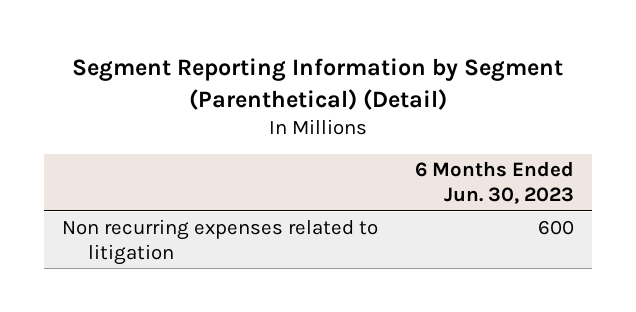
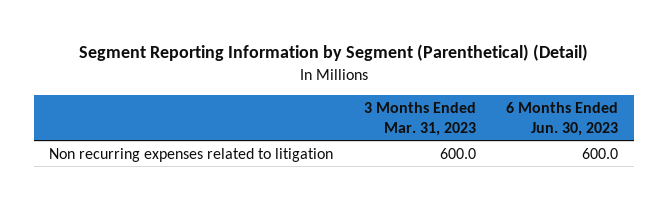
none -> [363,101,476,136] 3 Months Ended Mar. 31, 2023
[537,220,574,236] 600 -> [582,147,619,159] 600.0

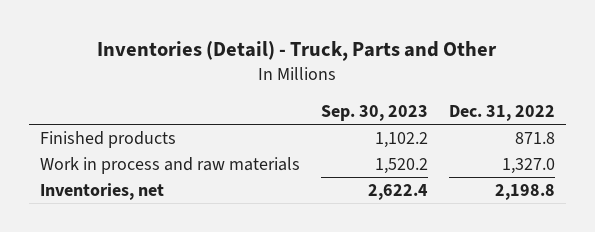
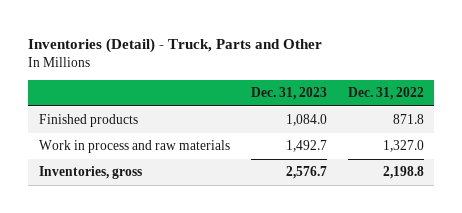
[320,105,428,122] Sep. 30, 2023 -> none
none -> [250,87,327,101] Dec. 31, 2023
[39,182,164,200] Inventories, net -> [38,166,142,180] Inventories, gross

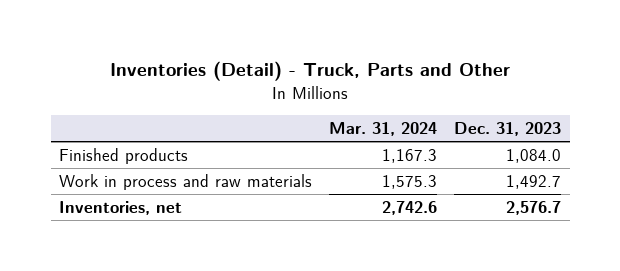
[347,87,424,101] Dec. 31, 2022 -> none
none -> [329,121,438,136] Mar. 31, 2024
[38,166,142,180] Inventories, gross -> [59,200,183,215] Inventories, net

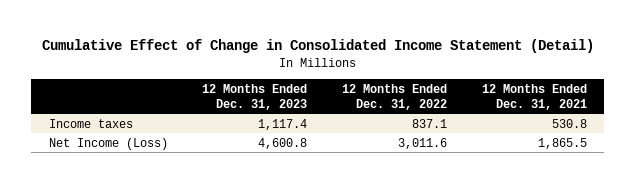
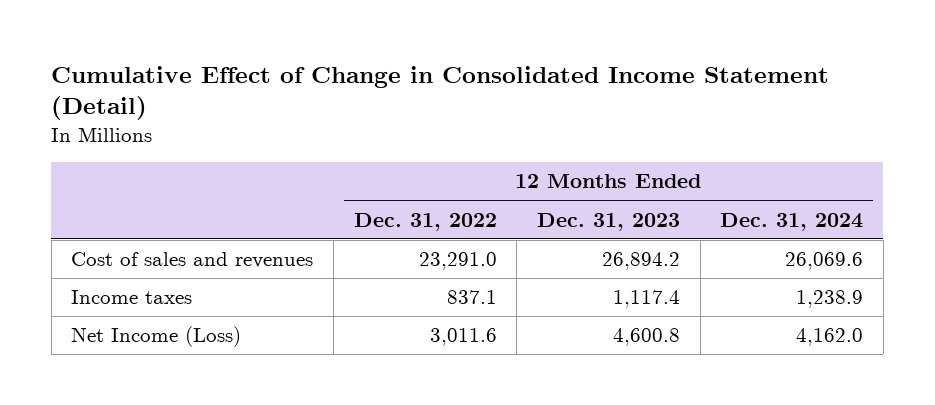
[481,83,587,110] 12 Months Ended Dec. 31, 2021 -> none
none -> [720,212,864,231] Dec. 31, 2024
none -> [71,252,314,269] Cost of sales and revenues

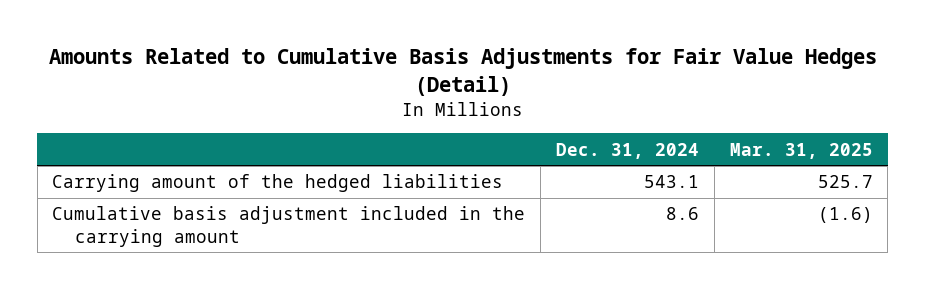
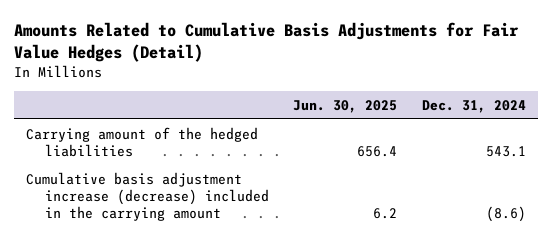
[729,142,873,159] Mar. 31, 2025 -> none
none -> [293,100,398,114] Jun. 30, 2025
[52,206,526,247] Cumulative basis adjustment included in the carrying amount -> [25,171,270,221] Cumulative basis adjustment increase (decrease) included in the carrying amount
[666,207,700,221] 8.6 -> [485,205,526,222] (8.6)

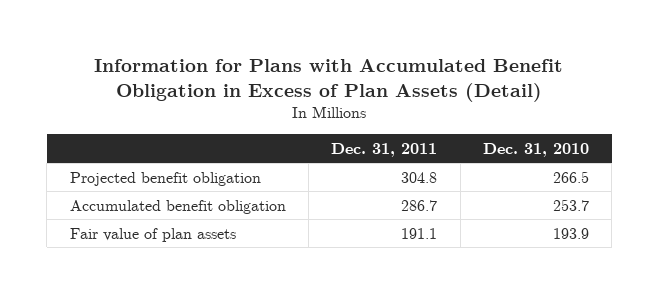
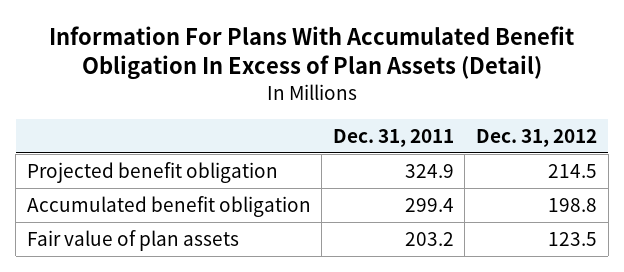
[94,58,564,102] Information for Plans with Accumulated Benefit Obligation in Excess of Plan Assets (Detail) -> [48,26,574,81] Information For Plans With Accumulated Benefit Obligation In Excess of Plan Assets (Detail)
[483,142,590,157] Dec. 31, 2010 -> none
none -> [476,128,598,147] Dec. 31, 2012
[401,171,438,183] 304.8 -> [404,163,454,178] 324.9
[401,199,438,211] 286.7 -> [404,197,454,212] 299.4
[401,227,438,239] 191.1 -> [404,231,454,246] 203.2

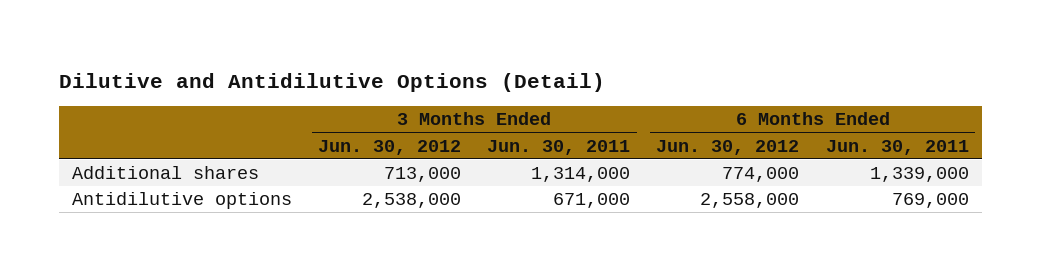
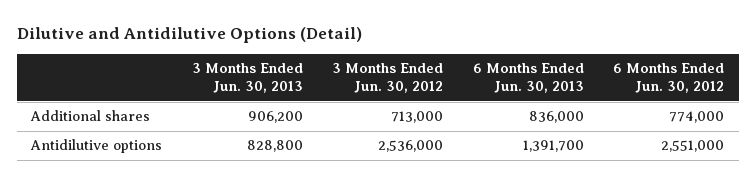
[487,139,631,155] Jun. 30, 2011 -> none
[825,139,969,155] Jun. 30, 2011 -> none
none -> [191,63,303,94] 3 Months Ended Jun. 30, 2013
none -> [472,63,584,94] 6 Months Ended Jun. 30, 2013
[362,193,462,209] 2,538,000 -> [378,140,444,153] 2,536,000
[700,193,800,209] 2,558,000 -> [661,140,725,153] 2,551,000

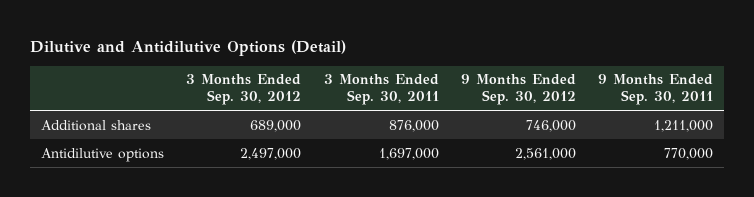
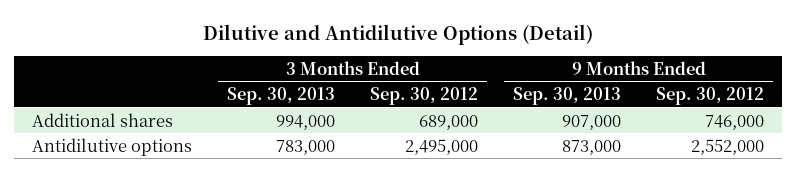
[323,74,439,106] 3 Months Ended Sep. 30, 2011 -> none
[598,74,714,106] 9 Months Ended Sep. 30, 2011 -> none
none -> [227,86,336,105] Sep. 30, 2013
none -> [513,86,622,105] Sep. 30, 2013
[240,147,302,160] 2,497,000 -> [405,138,479,155] 2,495,000
[514,147,576,160] 2,561,000 -> [691,138,765,155] 2,552,000

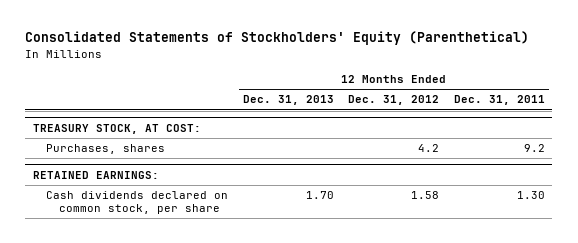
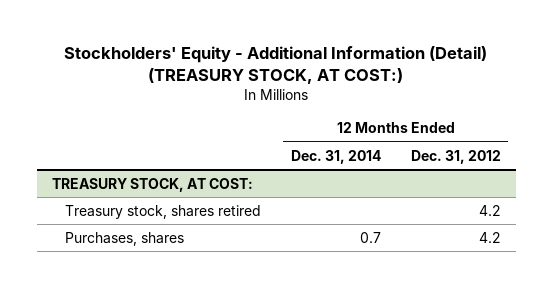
[25,31,530,46] Consolidated Statements of Stockholders' Equity (Parenthetical) -> [64,45,488,85] Stockholders' Equity - Additional Information (Detail) (TREASURY STOCK, AT COST:)
[242,95,334,106] Dec. 31, 2013 -> none
[453,95,545,106] Dec. 31, 2011 -> none
none -> [290,149,381,164] Dec. 31, 2014
none -> [64,204,261,219] Treasury stock, shares retired
[32,170,159,179] RETAINED EARNINGS: -> none
[45,191,228,215] Cash dividends declared on common stock, per share -> none

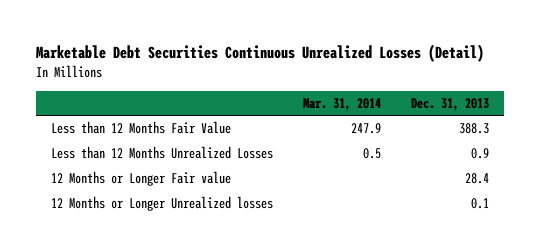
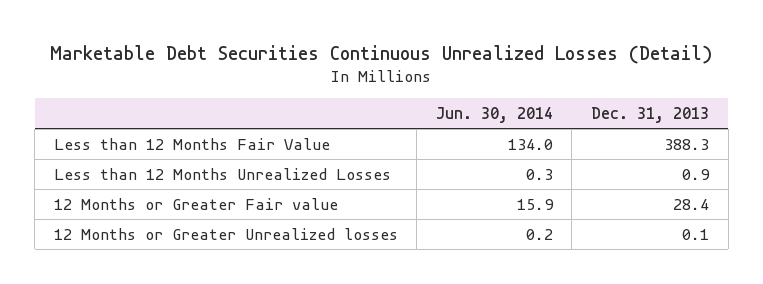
[303,98,382,112] Mar. 31, 2014 -> none
none -> [435,106,553,123] Jun. 30, 2014
[50,171,231,187] 12 Months or Longer Fair value -> [53,197,338,210] 12 Months or Greater Fair value
[50,196,273,212] 12 Months or Longer Unrealized losses -> [53,227,398,240] 12 Months or Greater Unrealized losses

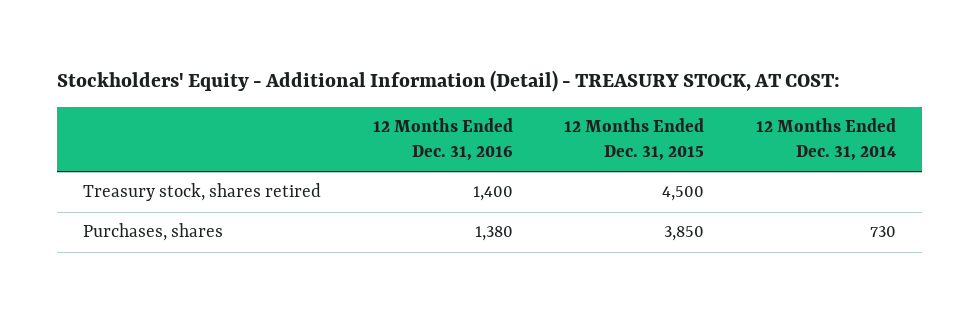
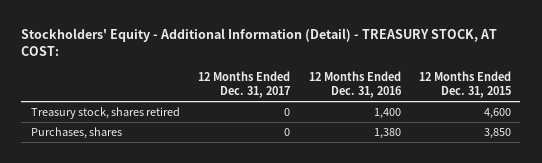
[756,118,897,161] 12 Months Ended Dec. 31, 2014 -> none
none -> [198,70,291,98] 12 Months Ended Dec. 31, 2017
[662,186,705,202] 4,500 -> [483,108,511,120] 4,600

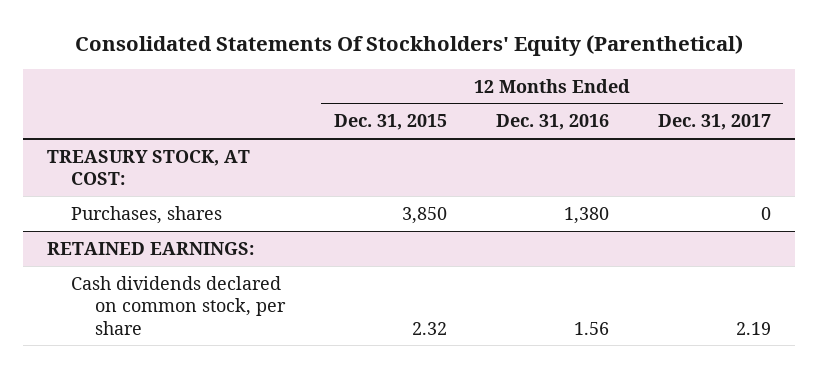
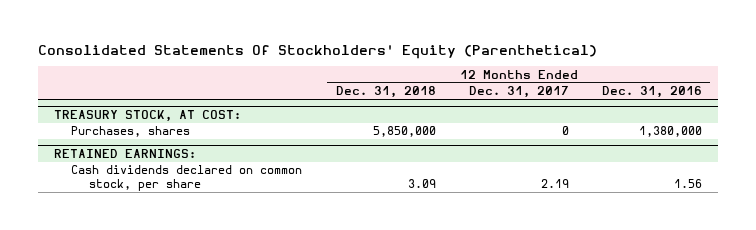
[333,114,447,131] Dec. 31, 2015 -> none
none -> [335,86,436,99] Dec. 31, 2018
[563,206,609,224] 1,380 -> [638,126,702,138] 1,380,000

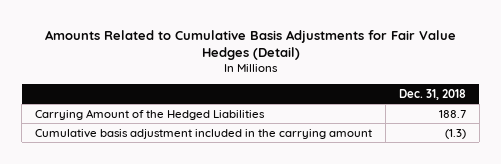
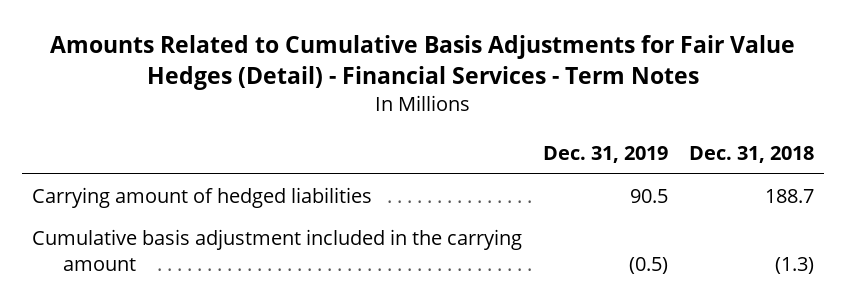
[44,29,456,61] Amounts Related to Cumulative Basis Adjustments for Fair Value Hedges (Detail) -> [49,34,795,91] Amounts Related to Cumulative Basis Adjustments for Fair Value Hedges (Detail) - Financial Services - Term Notes
none -> [542,145,668,163] Dec. 31, 2019
[35,108,266,120] Carrying Amount of the Hedged Liabilities -> [32,187,373,209] Carrying amount of hedged liabilities

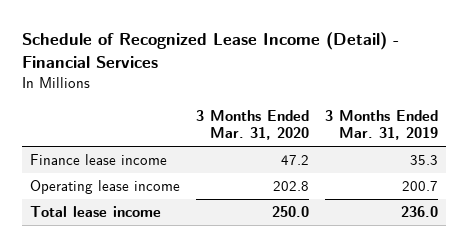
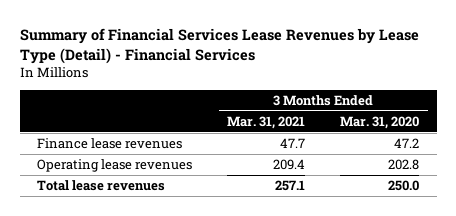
[21,31,399,68] Schedule of Recognized Lease Income (Detail) - Financial Services -> [19,27,419,64] Summary of Financial Services Lease Revenues by Lease Type (Detail) - Financial Services
[324,109,438,141] 3 Months Ended Mar. 31, 2019 -> none
none -> [227,115,306,129] Mar. 31, 2021
[29,154,167,166] Finance lease income -> [37,138,183,150] Finance lease revenues
[29,180,180,195] Operating lease income -> [37,159,193,173] Operating lease revenues
[29,206,161,218] Total lease income -> [37,180,166,192] Total lease revenues

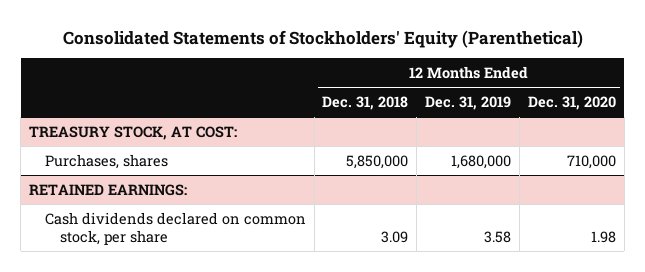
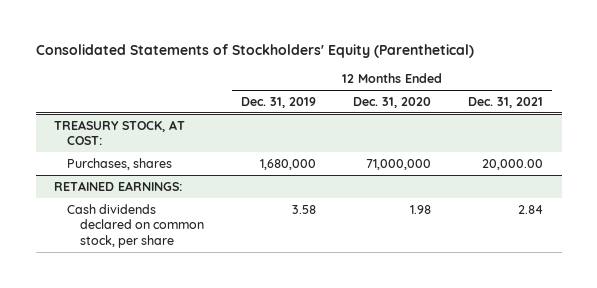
[322,95,409,110] Dec. 31, 2018 -> none
none -> [468,96,544,108] Dec. 31, 2021
[567,154,617,169] 710,000 -> [366,158,432,170] 71,000,000

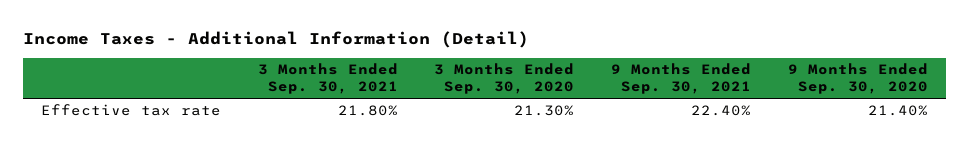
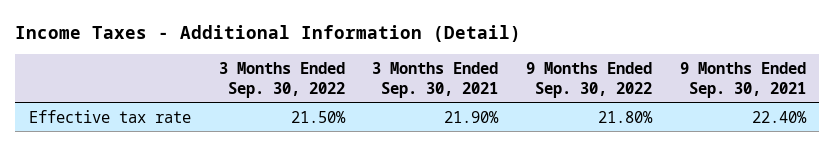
[434,62,575,95] 3 Months Ended Sep. 30, 2020 -> none
[787,62,928,95] 9 Months Ended Sep. 30, 2020 -> none
none -> [218,61,345,98] 3 Months Ended Sep. 30, 2022
none -> [525,61,652,98] 9 Months Ended Sep. 30, 2022
[337,105,398,117] 21.80% -> [444,110,500,123] 21.90%

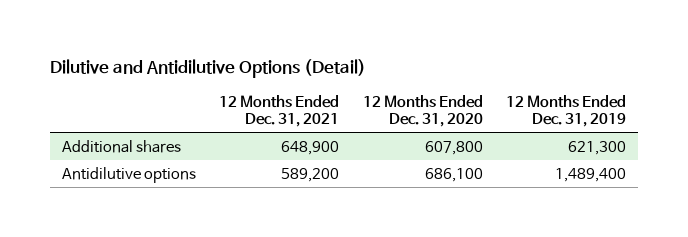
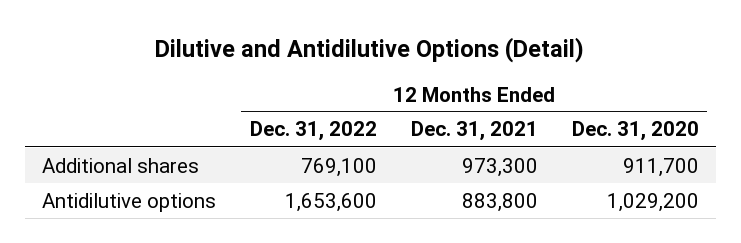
[506,94,627,127] 12 Months Ended Dec. 31, 2019 -> none
none -> [249,121,377,142] Dec. 31, 2022
[281,141,340,156] 648,900 -> [461,157,538,177] 973,300
[424,141,483,156] 607,800 -> [622,157,699,177] 911,700
[281,168,340,183] 589,200 -> [461,192,538,212] 883,800
[424,168,483,183] 686,100 -> [606,192,699,212] 1,029,200

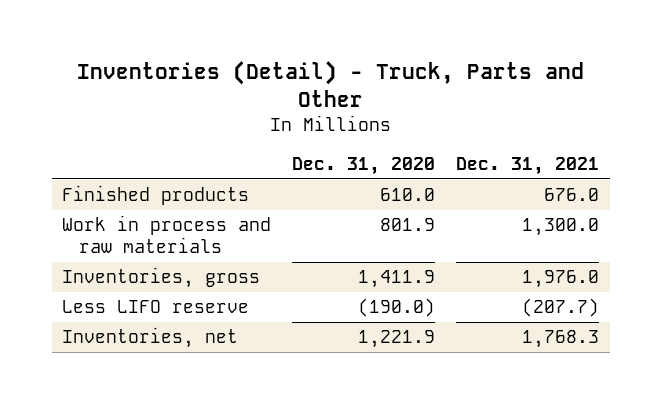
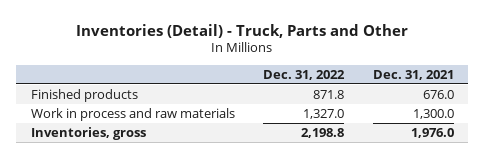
[292,156,436,175] Dec. 31, 2020 -> none
none -> [263,69,346,80] Dec. 31, 2022
[62,300,250,314] Less LIFO reserve -> none
[62,327,239,349] Inventories, net -> none

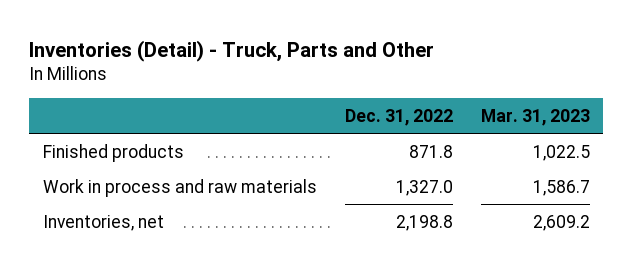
[372,69,454,80] Dec. 31, 2021 -> none
none -> [480,108,590,126] Mar. 31, 2023
[30,127,146,141] Inventories, gross -> [43,214,165,231] Inventories, net

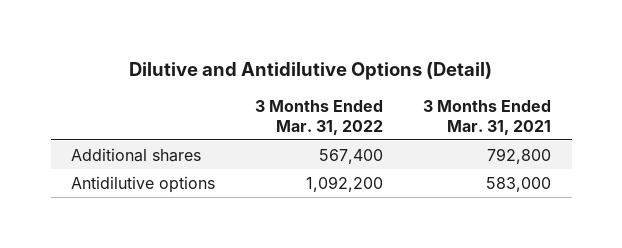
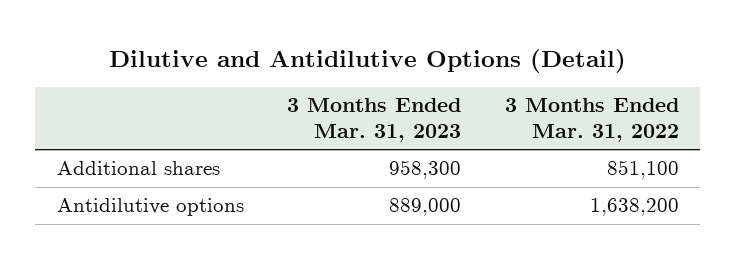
[423,99,552,135] 3 Months Ended Mar. 31, 2021 -> none
none -> [287,98,462,143] 3 Months Ended Mar. 31, 2023
[319,148,384,164] 567,400 -> [606,160,679,180] 851,100
[306,175,384,192] 1,092,200 -> [589,198,679,217] 1,638,200

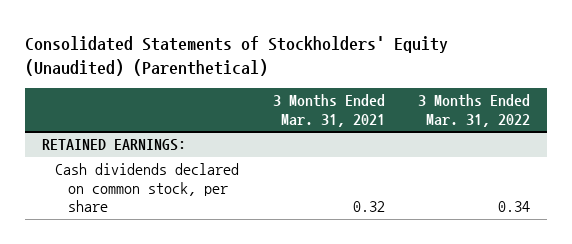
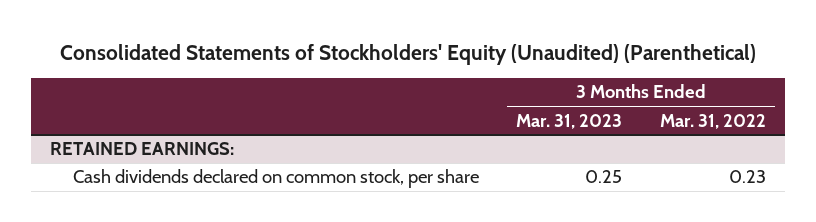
[272,94,385,127] 3 Months Ended Mar. 31, 2021 -> none
none -> [516,113,623,129] Mar. 31, 2023
[498,201,531,213] 0.34 -> [728,170,766,184] 0.23

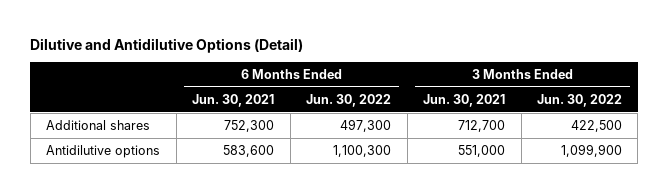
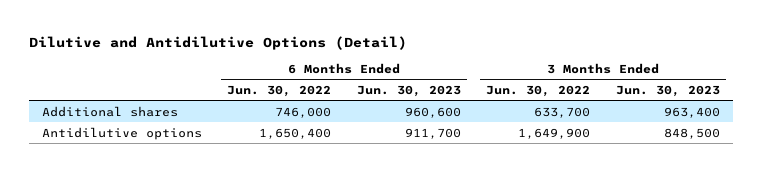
[192,93,275,107] Jun. 30, 2021 -> none
[423,93,506,107] Jun. 30, 2021 -> none
none -> [356,84,461,97] Jun. 30, 2023
none -> [616,84,721,97] Jun. 30, 2023
[340,118,392,132] 497,300 -> [275,106,332,118] 746,000
[570,119,622,132] 422,500 -> [534,106,591,118] 633,700
[333,144,392,157] 1,100,300 -> [259,127,332,139] 1,650,400
[560,143,622,157] 1,099,900 -> [518,127,591,139] 1,649,900

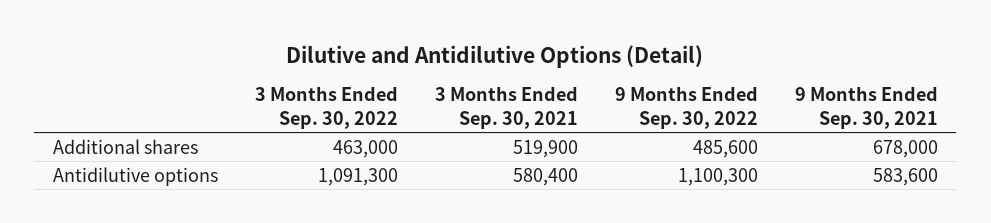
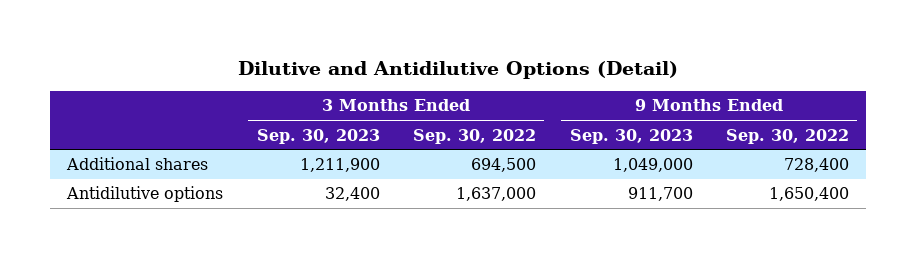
[434,86,578,129] 3 Months Ended Sep. 30, 2021 -> none
[794,86,938,129] 9 Months Ended Sep. 30, 2021 -> none
none -> [256,128,380,144] Sep. 30, 2023
none -> [569,128,693,144] Sep. 30, 2023
[332,139,398,158] 463,000 -> [471,158,537,173] 694,500
[692,139,758,158] 485,600 -> [784,158,850,173] 728,400
[317,167,398,186] 1,091,300 -> [456,187,537,202] 1,637,000
[677,167,758,186] 1,100,300 -> [769,187,850,202] 1,650,400

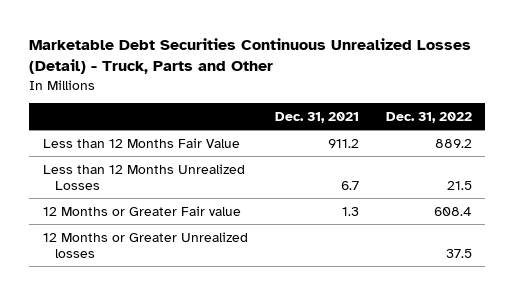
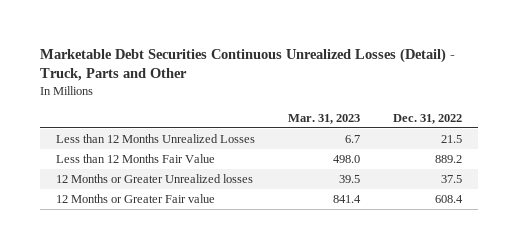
[274,112,359,124] Dec. 31, 2021 -> none
none -> [287,113,360,124] Mar. 31, 2023
[42,137,240,148] Less than 12 Months Fair Value -> [56,154,216,164] Less than 12 Months Fair Value
[42,205,241,216] 12 Months or Greater Fair value -> [56,194,216,204] 12 Months or Greater Fair value

